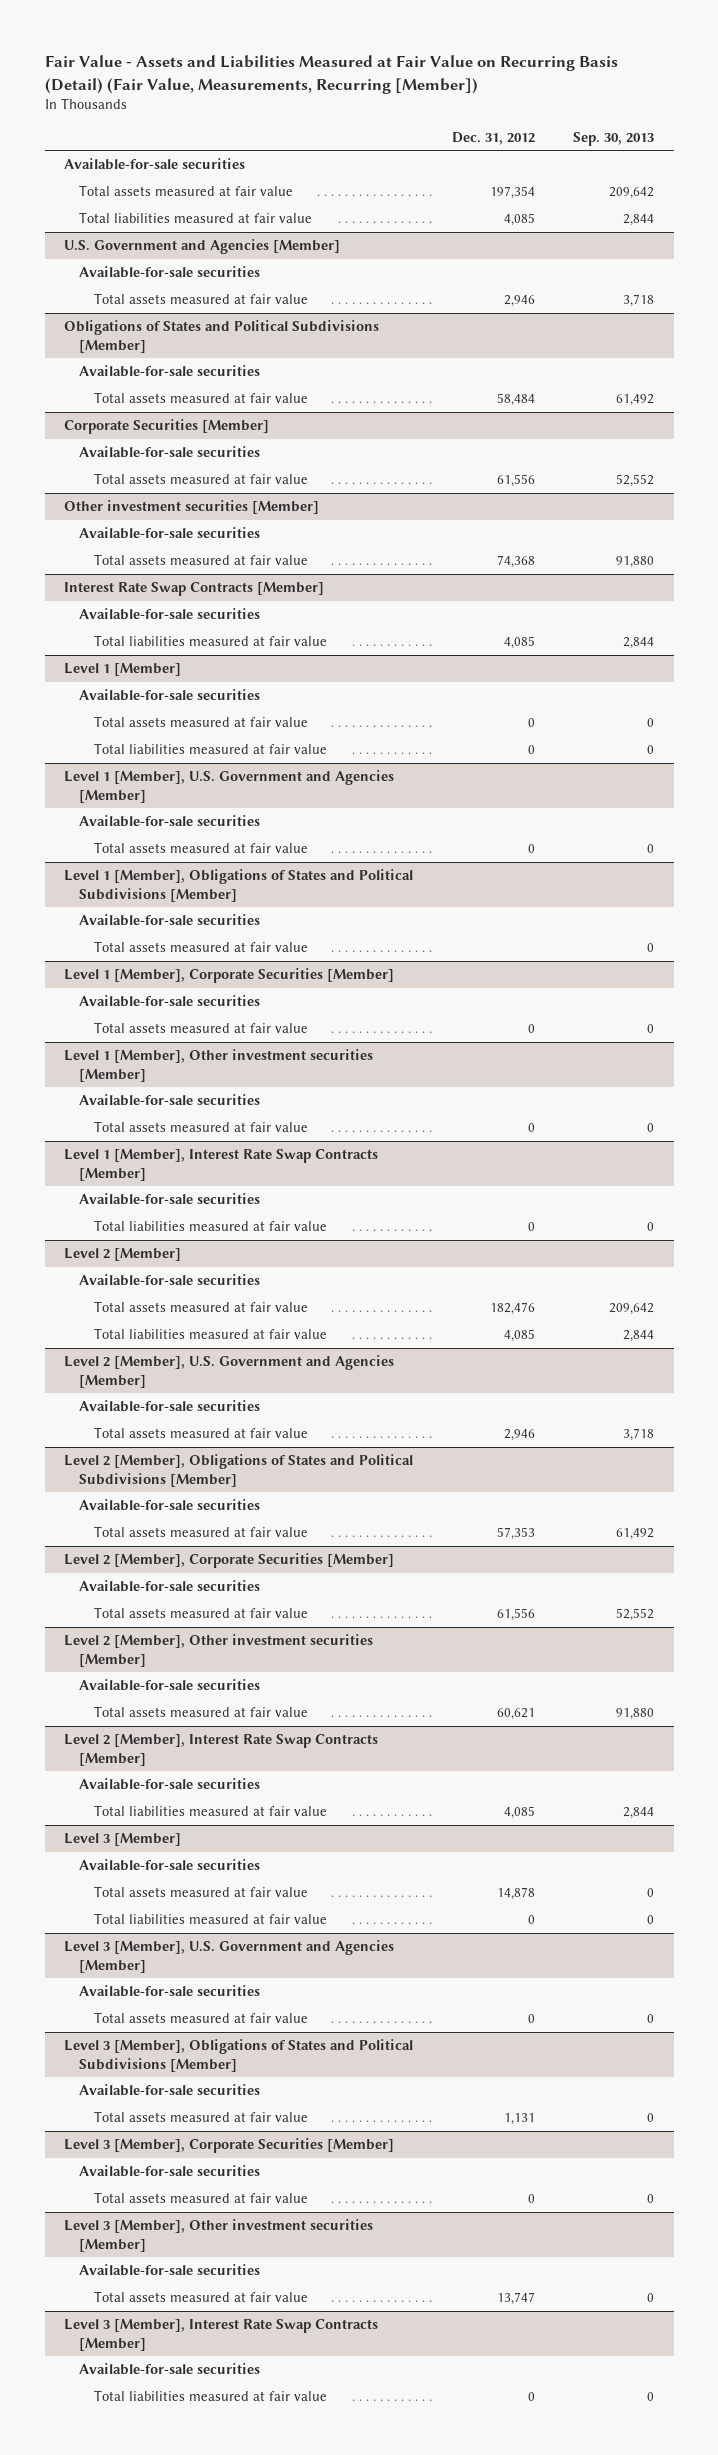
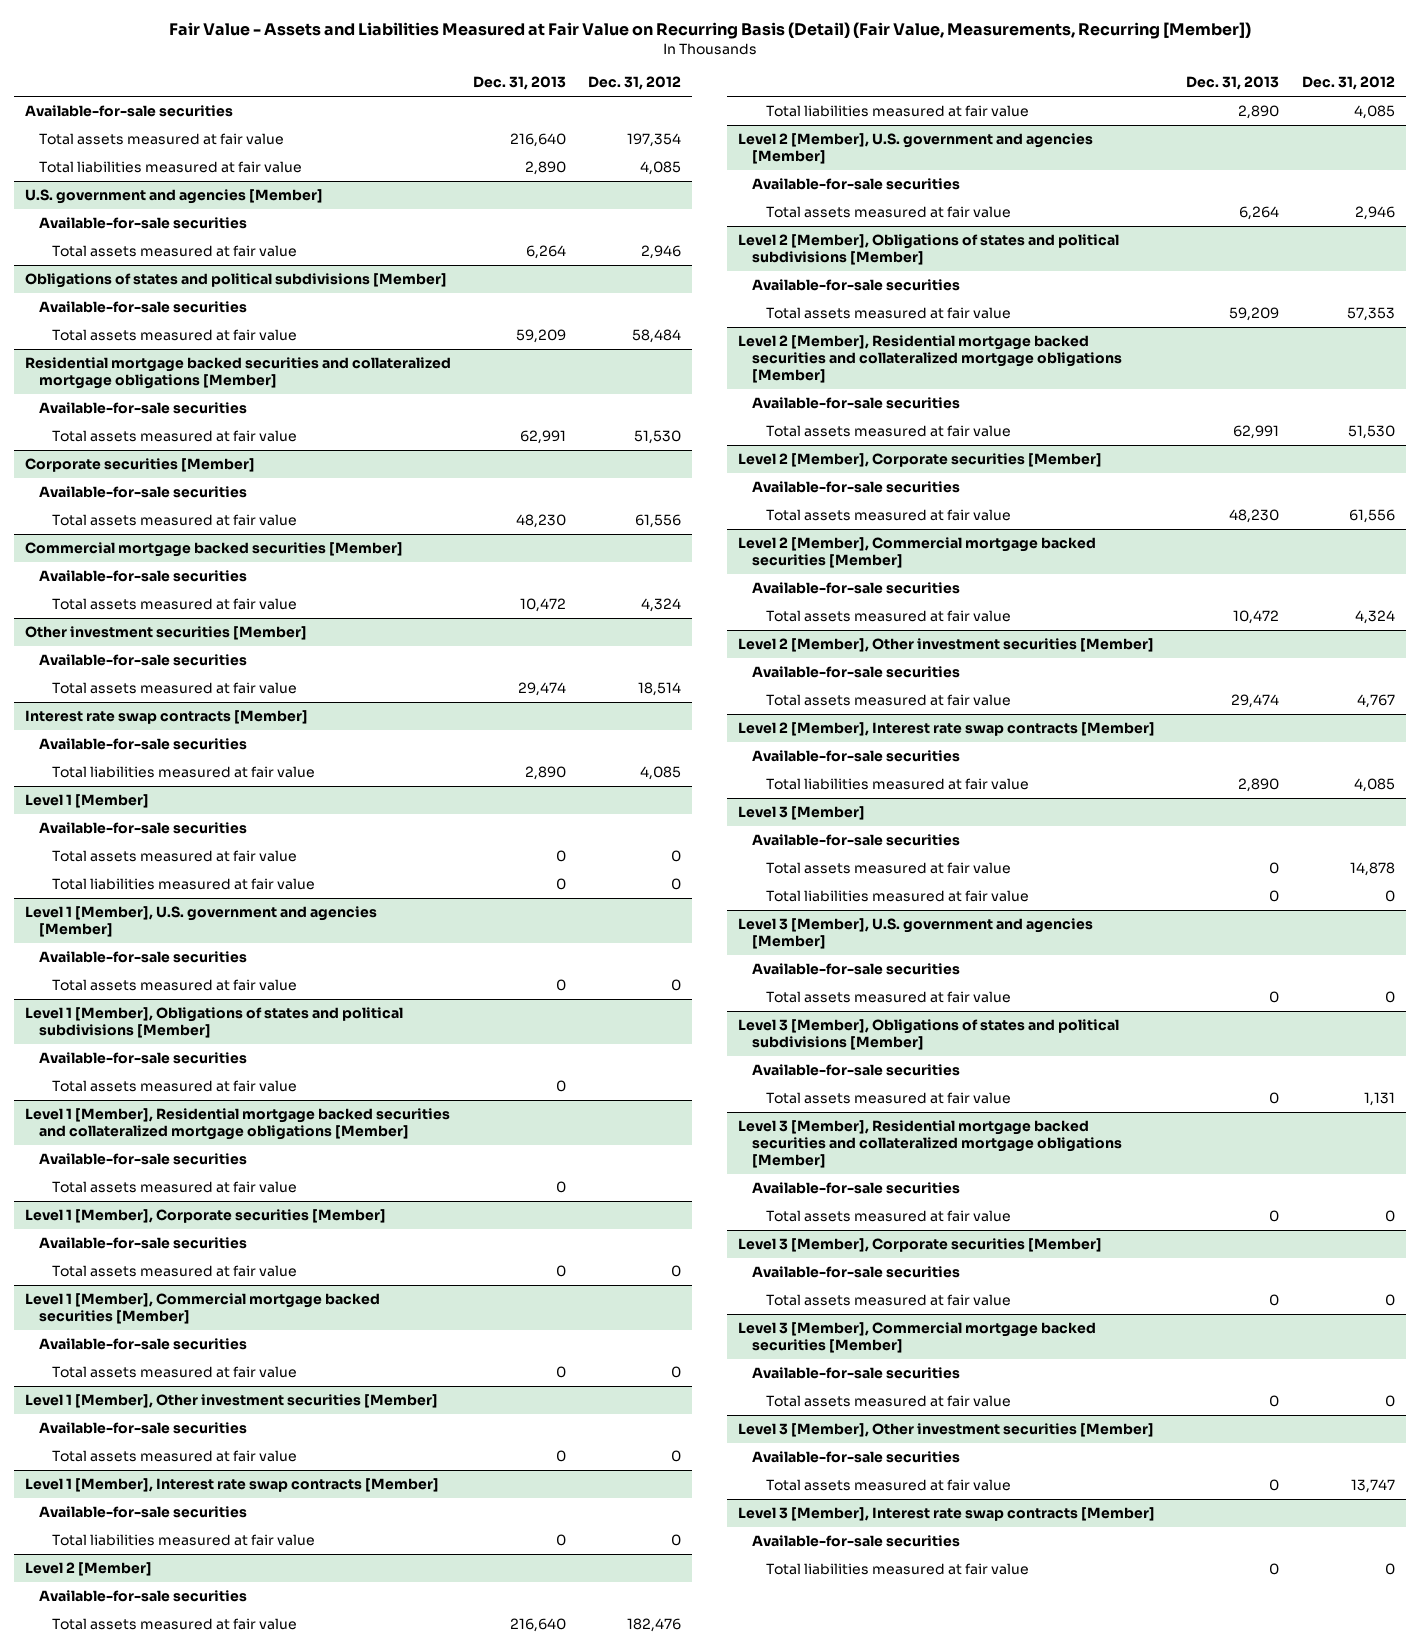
[573,131,655,146] Sep. 30, 2013 -> none
none -> [473,76,567,91] Dec. 31, 2013
[63,238,340,254] U.S. Government and Agencies [Member] -> [24,189,323,205] U.S. government and agencies [Member]
[63,319,379,353] Obligations of States and Political Subdivisions [Member] -> [24,273,447,289] Obligations of states and political subdivisions [Member]
[63,418,269,434] Corporate Securities [Member] -> none
none -> [24,357,451,390] Residential mortgage backed securities and collateralized mortgage obligations [Member]
none -> [52,430,298,443] Total assets measured at fair value
none -> [24,458,255,473] Corporate securities [Member]
none -> [38,486,247,499] Available-for-sale securities
none -> [24,542,403,558] Commercial mortgage backed securities [Member]
none -> [38,570,247,583] Available-for-sale securities
none -> [52,598,298,611] Total assets measured at fair value
[496,554,535,568] 74,368 -> [638,682,682,697] 18,514
[63,581,324,596] Interest Rate Swap Contracts [Member] -> [24,710,308,725] Interest rate swap contracts [Member]
[63,769,394,803] Level 1 [Member], U.S. Government and Agencies [Member] -> [24,906,377,938] Level 1 [Member], U.S. government and agencies [Member]
[63,868,413,902] Level 1 [Member], Obligations of States and Political Subdivisions [Member] -> [24,1007,403,1039] Level 1 [Member], Obligations of states and political subdivisions [Member]
[63,967,394,983] Level 1 [Member], Corporate Securities [Member] -> none
none -> [24,1108,450,1141] Level 1 [Member], Residential mortgage backed securities and collateralized mortgage obligations [Member]
none -> [52,1181,298,1194] Total assets measured at fair value
none -> [24,1209,386,1224] Level 1 [Member], Corporate securities [Member]
none -> [38,1237,247,1250] Available-for-sale securities
none -> [24,1293,380,1325] Level 1 [Member], Commercial mortgage backed securities [Member]
none -> [38,1338,247,1351] Available-for-sale securities
none -> [52,1366,298,1379] Total assets measured at fair value
[63,1148,378,1181] Level 1 [Member], Interest Rate Swap Contracts [Member] -> [24,1478,439,1493] Level 1 [Member], Interest rate swap contracts [Member]
[63,1354,394,1388] Level 2 [Member], U.S. Government and Agencies [Member] -> [738,133,1094,165] Level 2 [Member], U.S. government and agencies [Member]
[63,1453,413,1487] Level 2 [Member], Obligations of States and Political Subdivisions [Member] -> [738,234,1120,266] Level 2 [Member], Obligations of states and political subdivisions [Member]
[63,1552,394,1568] Level 2 [Member], Corporate Securities [Member] -> none
none -> [738,335,1123,384] Level 2 [Member], Residential mortgage backed securities and collateralized mortgage obligations [Member]
none -> [765,425,1011,438] Total assets measured at fair value
none -> [738,453,1103,468] Level 2 [Member], Corporate securities [Member]
none -> [752,481,961,494] Available-for-sale securities
none -> [738,537,1097,569] Level 2 [Member], Commercial mortgage backed securities [Member]
none -> [752,582,961,595] Available-for-sale securities
none -> [765,610,1011,623] Total assets measured at fair value
[496,1707,535,1720] 60,621 -> [1356,694,1395,709] 4,767
[63,1733,378,1766] Level 2 [Member], Interest Rate Swap Contracts [Member] -> [738,722,1156,737] Level 2 [Member], Interest rate swap contracts [Member]
[63,1939,394,1973] Level 3 [Member], U.S. Government and Agencies [Member] -> [738,918,1094,950] Level 3 [Member], U.S. government and agencies [Member]
[63,2038,413,2072] Level 3 [Member], Obligations of States and Political Subdivisions [Member] -> [738,1019,1120,1051] Level 3 [Member], Obligations of states and political subdivisions [Member]
[63,2137,394,2153] Level 3 [Member], Corporate Securities [Member] -> none
none -> [738,1120,1123,1169] Level 3 [Member], Residential mortgage backed securities and collateralized mortgage obligations [Member]
none -> [738,1238,1103,1253] Level 3 [Member], Corporate securities [Member]
none -> [752,1266,961,1279] Available-for-sale securities
none -> [765,1294,1011,1307] Total assets measured at fair value
none -> [738,1322,1097,1354] Level 3 [Member], Commercial mortgage backed securities [Member]
none -> [752,1367,961,1380] Available-for-sale securities
none -> [765,1395,1011,1408] Total assets measured at fair value
[63,2318,378,2351] Level 3 [Member], Interest Rate Swap Contracts [Member] -> [738,1507,1156,1522] Level 3 [Member], Interest rate swap contracts [Member]

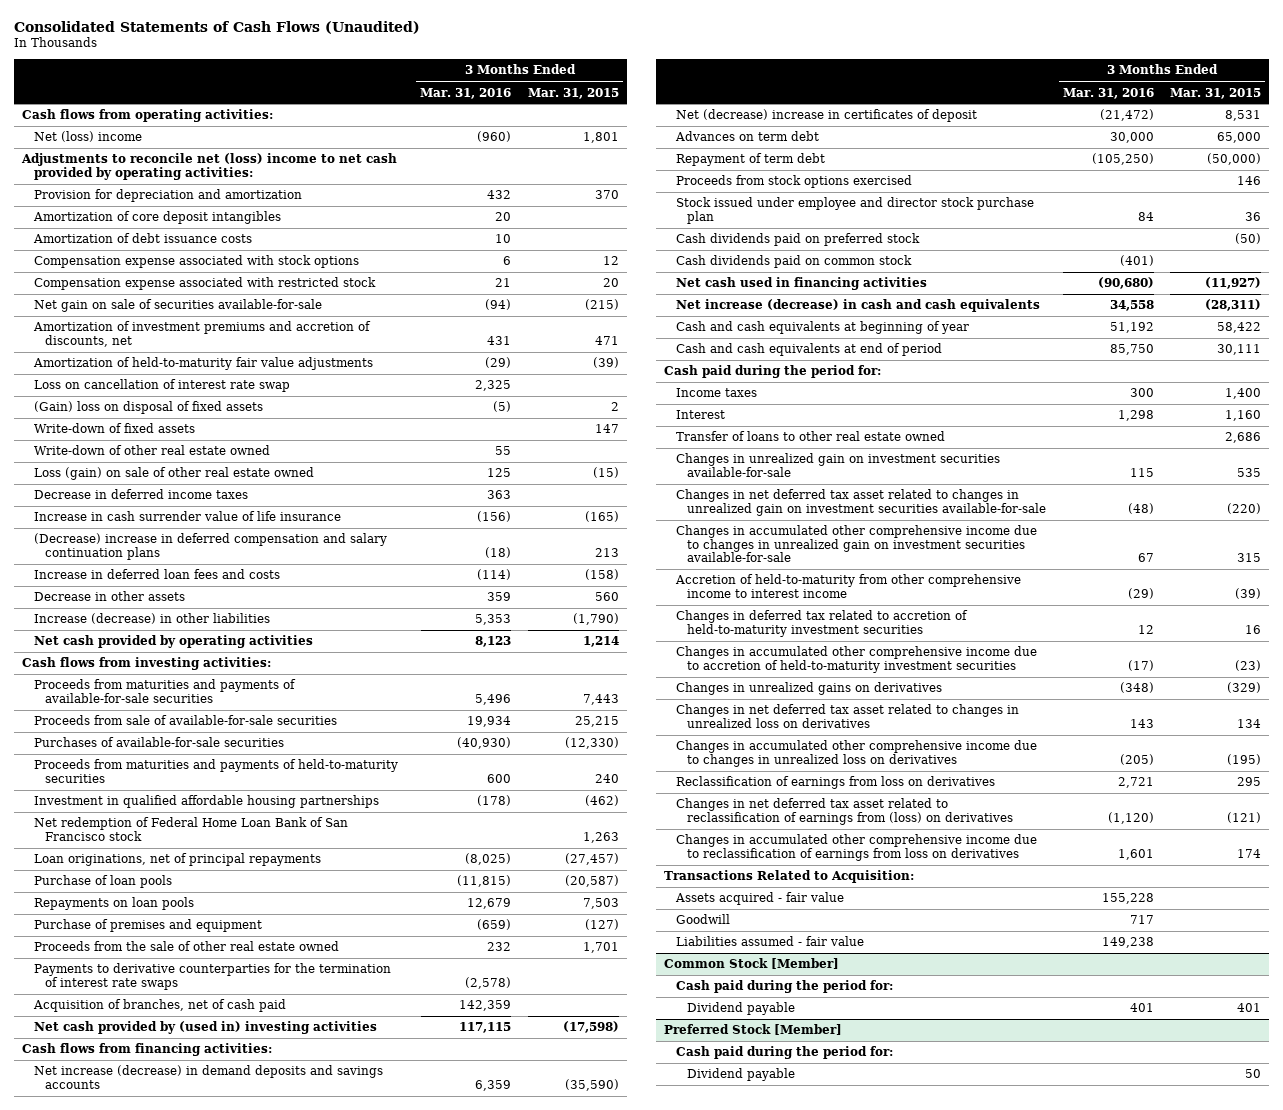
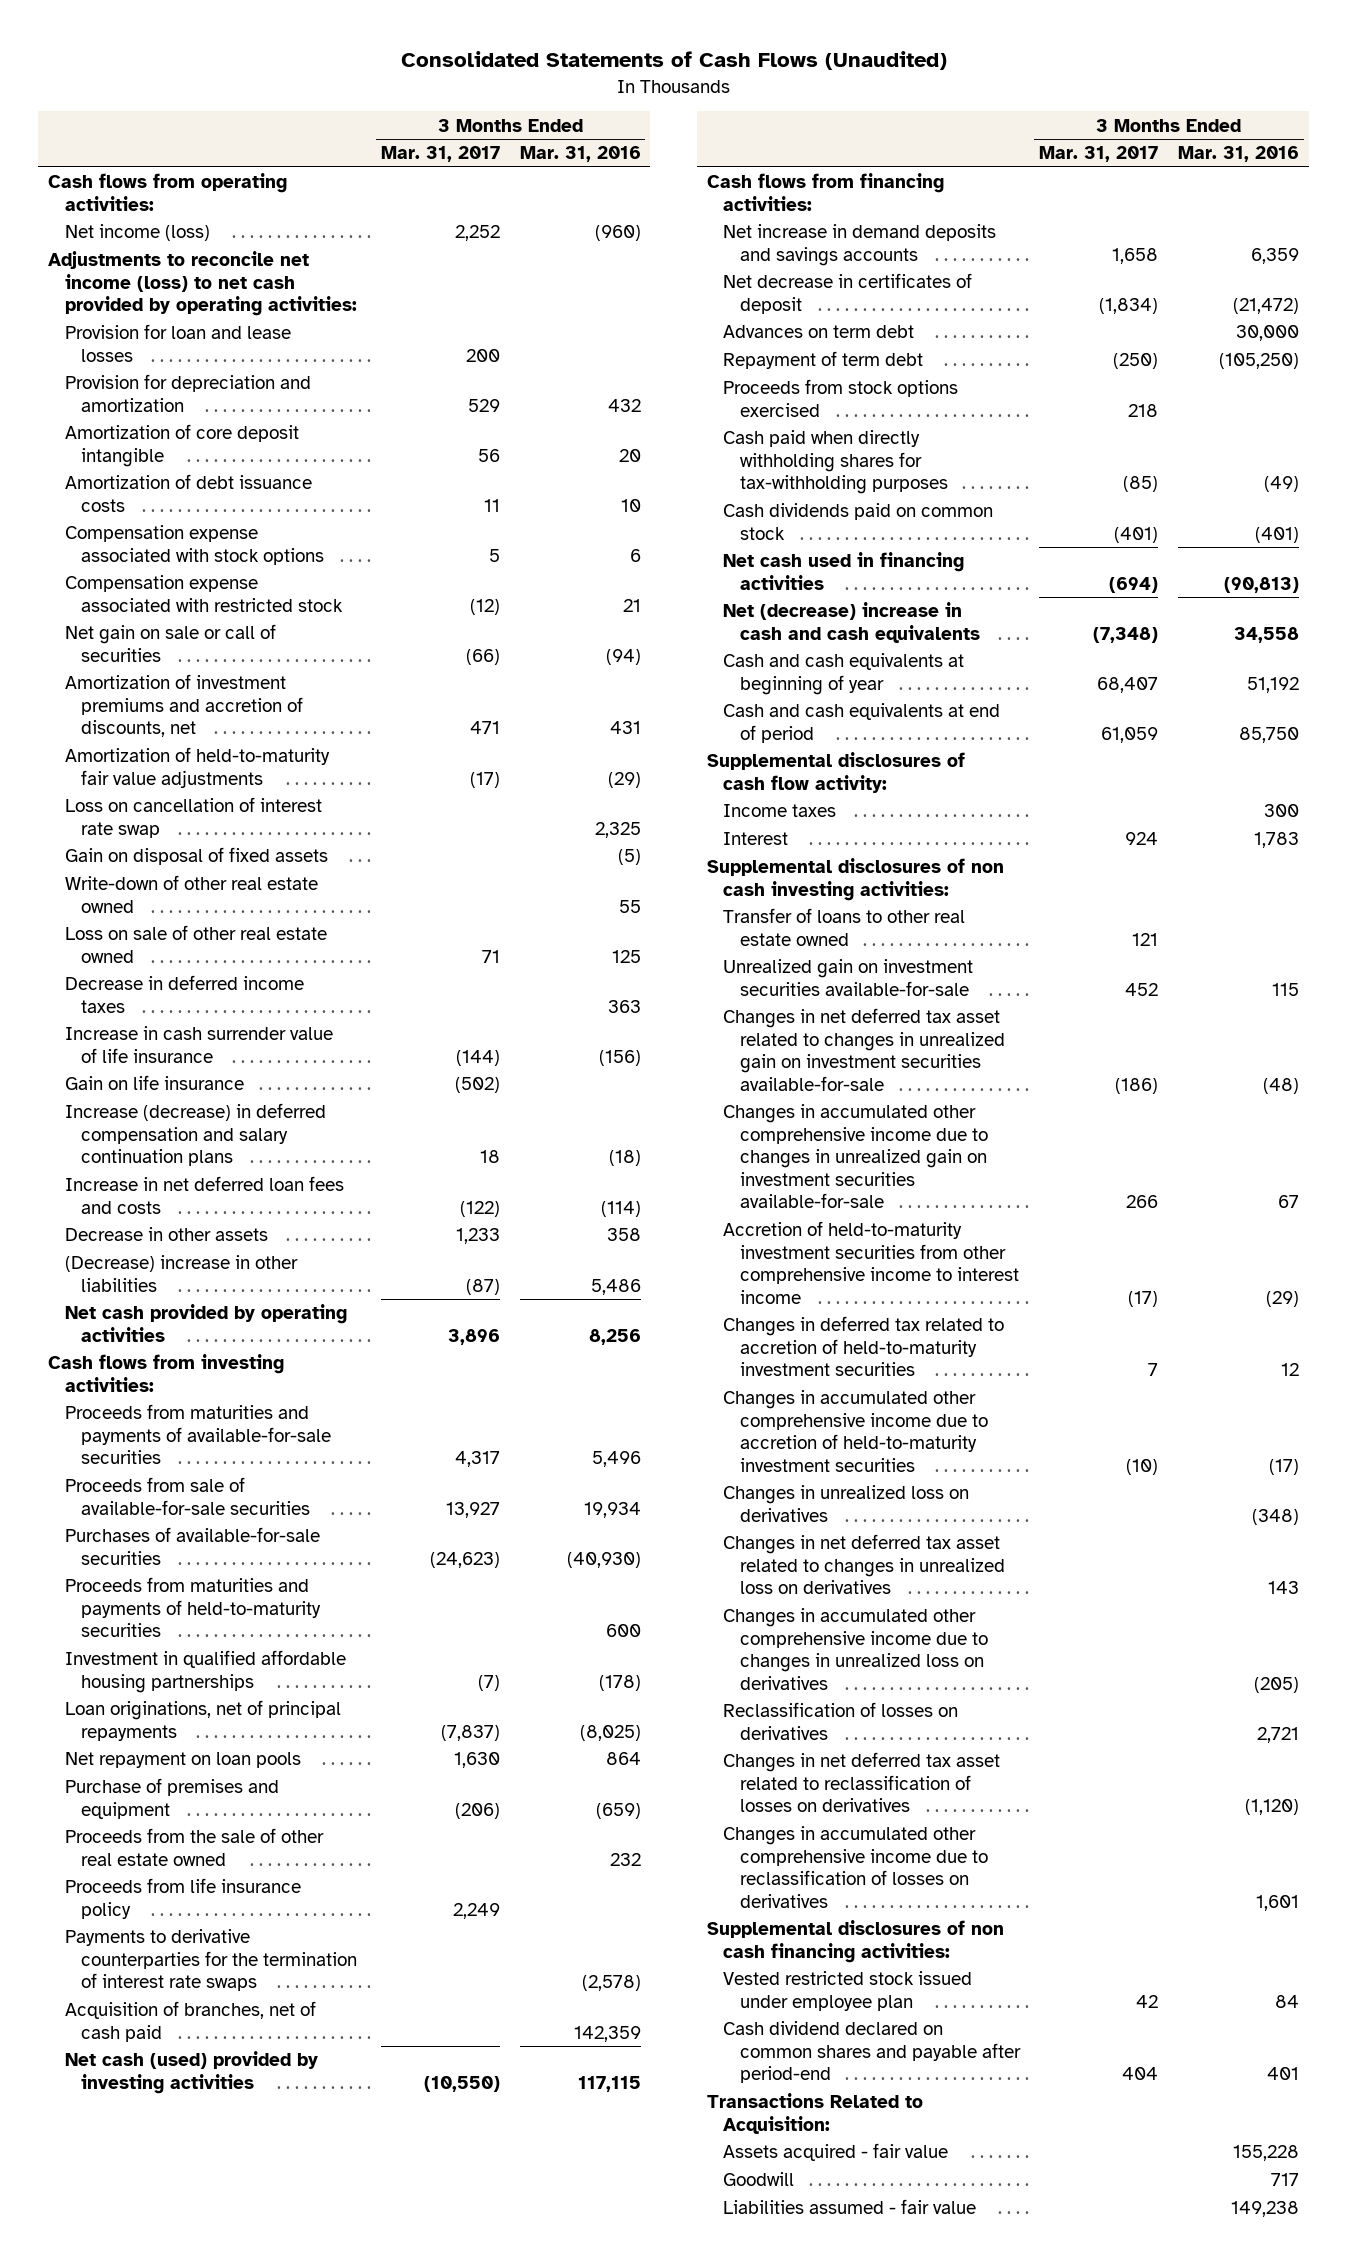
[527,87,619,99] Mar. 31, 2015 -> none
none -> [380,146,500,163] Mar. 31, 2017
[33,131,142,143] Net (loss) income -> [64,224,210,242] Net income (loss)
[21,153,398,180] Adjustments to reconcile net (loss) income to net cash provided by operating activities: -> [48,251,357,317] Adjustments to reconcile net income (loss) to net cash provided by operating activities:
none -> [64,324,291,362] Provision for loan and lease losses
[32,211,281,225] Amortization of core deposit intangibles -> [64,424,299,467] Amortization of core deposit intangible
[33,299,322,313] Net gain on sale of securities available-for-sale -> [64,624,276,662] Net gain on sale or call of securities
[33,423,195,434] Write-down of fixed assets -> none
[33,401,263,415] (Gain) loss on disposal of fixed assets -> [64,847,328,866] Gain on disposal of fixed assets
[33,467,314,481] Loss (gain) on sale of other real estate owned -> [64,925,327,963] Loss on sale of other real estate owned
none -> [64,1075,244,1091] Gain on life insurance
[33,533,387,560] (Decrease) increase in deferred compensation and salary continuation plans -> [64,1103,326,1167] Increase (decrease) in deferred compensation and salary continuation plans
[33,569,280,580] Increase in deferred loan fees and costs -> [64,1176,344,1214] Increase in net deferred loan fees and costs
[487,592,512,602] 359 -> [606,1228,641,1242] 358
[33,613,270,625] Increase (decrease) in other liabilities -> [64,1255,298,1292] (Decrease) increase in other liabilities
[475,614,512,626] 5,353 -> [590,1278,641,1295] 5,486
[475,636,512,648] 8,123 -> [588,1328,641,1345] 8,256
[33,817,348,841] Net redemption of Federal Home Loan Bank of San Francisco stock -> none
[33,875,172,889] Purchase of loan pools -> none
[33,897,194,911] Repayments on loan pools -> [64,1752,301,1769] Net repayment on loan pools
[467,898,512,910] 12,679 -> [605,1752,641,1766] 864
none -> [64,1878,301,1919] Proceeds from life insurance policy
[33,1021,377,1035] Net cash provided by (used in) investing activities -> [64,2051,318,2094] Net cash (used) provided by investing activities
[33,1065,383,1089] Net increase (decrease) in demand deposits and savings accounts -> [723,224,997,266] Net increase in demand deposits and savings accounts
[675,109,977,123] Net (decrease) increase in certificates of deposit -> [723,273,973,314] Net decrease in certificates of deposit
[675,197,1034,224] Stock issued under employee and director stock purchase plan -> none
[675,233,920,247] Cash dividends paid on preferred stock -> none
none -> [723,430,948,495] Cash paid when directly withholding shares for tax-withholding purposes
[1097,277,1154,290] (90,680) -> [1224,576,1300,593] (90,813)
[675,299,1040,313] Net increase (decrease) in cash and cash equivalents -> [723,602,980,643] Net (decrease) increase in cash and cash equivalents
[664,365,882,379] Cash paid during the period for: -> none
none -> [707,752,966,793] Supplemental disclosures of cash flow activity:
[1117,410,1154,422] 1,298 -> [1254,832,1300,849] 1,783
none -> [707,858,1005,901] Supplemental disclosures of non cash investing activities:
[675,453,1000,477] Changes in unrealized gain on investment securities available-for-sale -> [723,959,974,996] Unrealized gain on investment securities available-for-sale
[674,574,1021,598] Accretion of held-to-maturity from other comprehensive income to interest income -> [723,1221,1019,1304] Accretion of held-to-maturity investment securities from other comprehensive income to interest income
[675,682,942,696] Changes in unrealized gains on derivatives -> [723,1485,970,1522] Changes in unrealized loss on derivatives
[675,776,995,790] Reclassification of earnings from loss on derivatives -> [723,1702,959,1740] Reclassification of losses on derivatives
[675,798,1014,825] Changes in net deferred tax asset related to reclassification of earnings from (loss) on derivatives -> [723,1752,1001,1813] Changes in net deferred tax asset related to reclassification of losses on derivatives
[675,834,1037,861] Changes in accumulated other comprehensive income due to reclassification of earnings from loss on derivatives -> [723,1826,988,1908] Changes in accumulated other comprehensive income due to reclassification of losses on derivatives
none -> [707,1920,1005,1963] Supplemental disclosures of non cash financing activities:
none -> [723,1971,973,2011] Vested restricted stock issued under employee plan
none -> [723,2021,1021,2084] Cash dividend declared on common shares and payable after period-end
[664,958,840,970] Common Stock [Member] -> none
[675,980,893,994] Cash paid during the period for: -> none
[687,1002,796,1016] Dividend payable -> none
[664,1024,843,1036] Preferred Stock [Member] -> none
[675,1046,893,1060] Cash paid during the period for: -> none
[687,1068,796,1082] Dividend payable -> none

